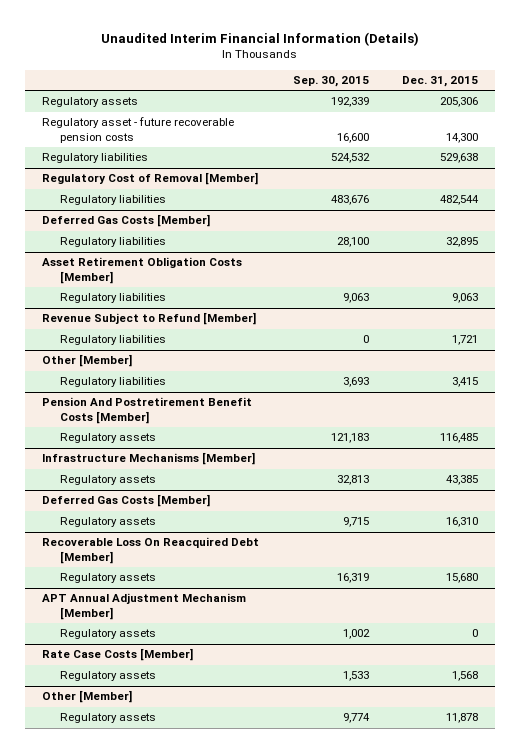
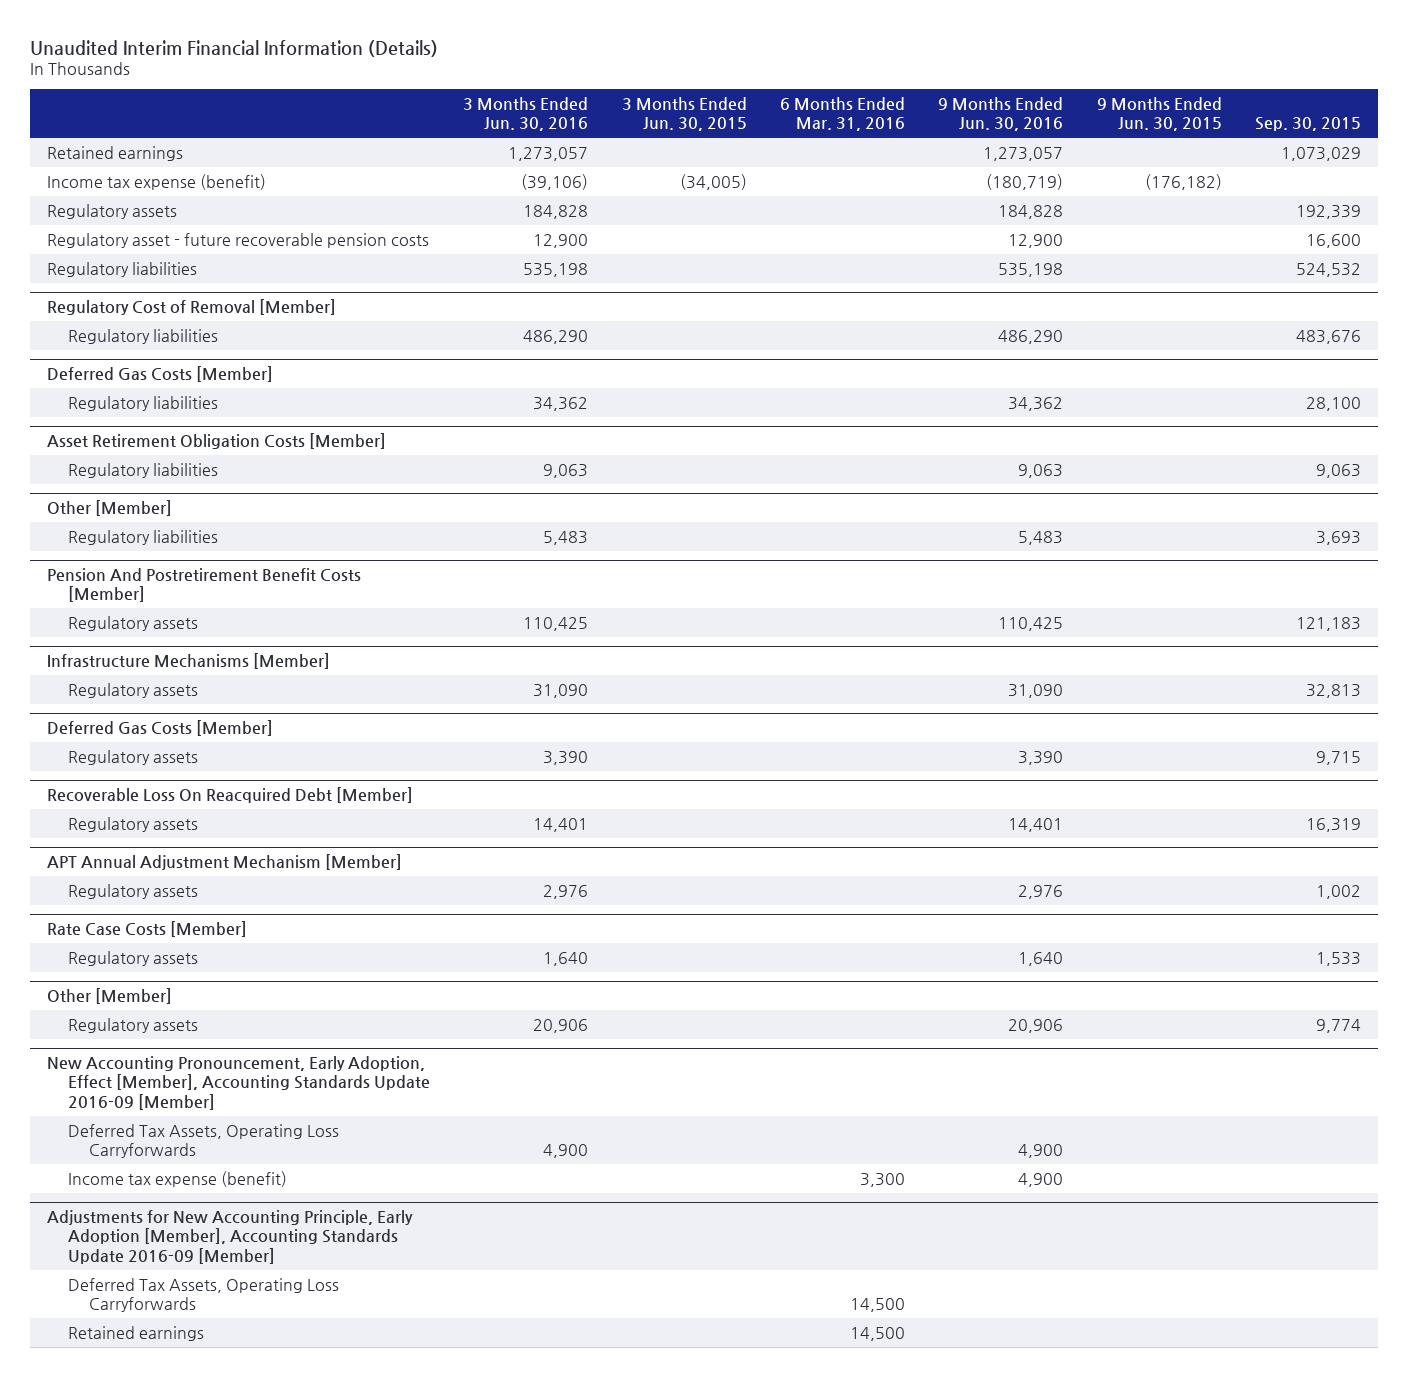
[402,75,479,87] Dec. 31, 2015 -> none
none -> [463,97,589,132] 3 Months Ended Jun. 30, 2016
none -> [621,97,747,132] 3 Months Ended Jun. 30, 2015
none -> [780,97,906,132] 6 Months Ended Mar. 31, 2016
none -> [938,97,1064,132] 9 Months Ended Jun. 30, 2016
none -> [1096,97,1222,132] 9 Months Ended Jun. 30, 2015
none -> [46,145,183,161] Retained earnings
none -> [46,173,266,190] Income tax expense (benefit)
[42,312,257,326] Revenue Subject to Refund [Member] -> none
[59,335,166,346] Regulatory liabilities -> none
none -> [46,1056,430,1110] New Accounting Pronouncement, Early Adoption, Effect [Member], Accounting Standards Update 2016-09 [Member]
none -> [67,1123,339,1158] Deferred Tax Assets, Operating Loss Carryforwards
none -> [67,1170,287,1187] Income tax expense (benefit)
none -> [46,1210,413,1264] Adjustments for New Accounting Principle, Early Adoption [Member], Accounting Standards Update 2016-09 [Member]
none -> [67,1277,339,1312] Deferred Tax Assets, Operating Loss Carryforwards
none -> [67,1325,204,1341] Retained earnings

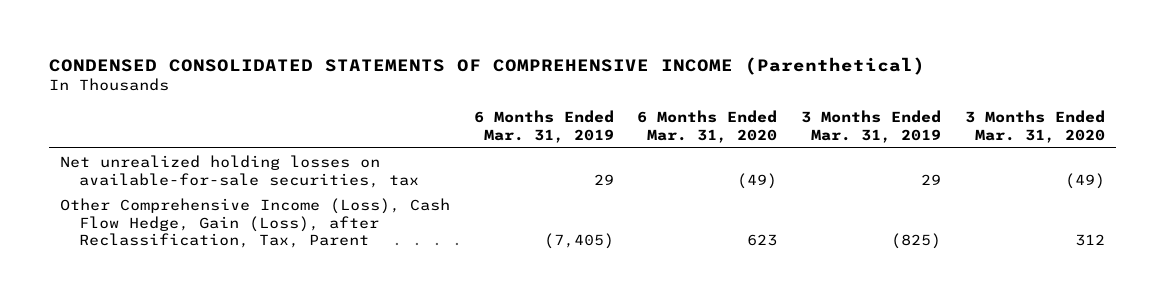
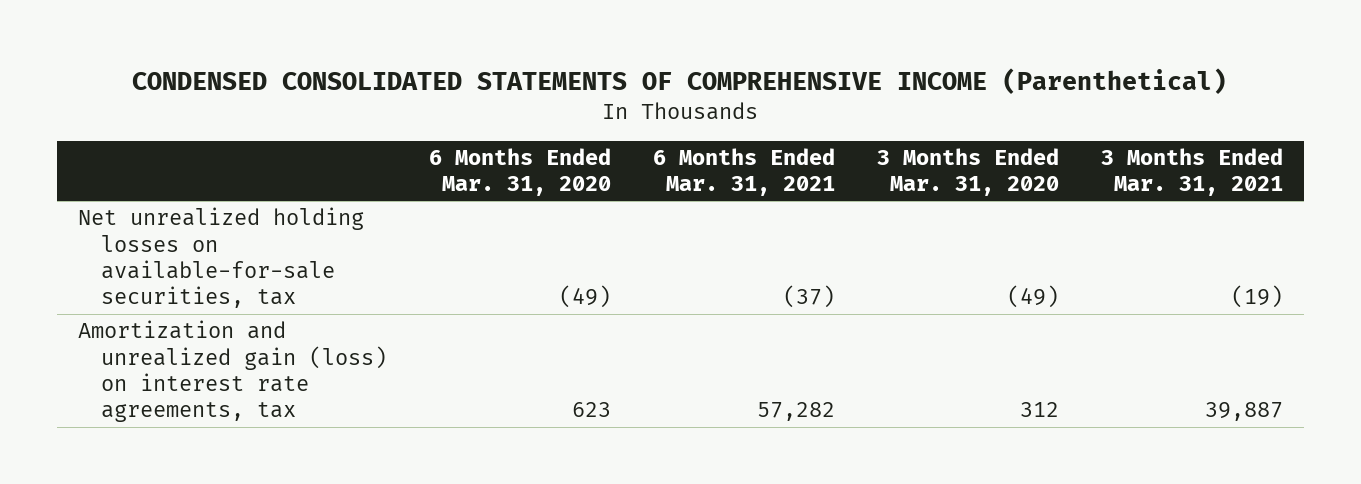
[473,110,614,144] 6 Months Ended Mar. 31, 2019 -> none
[801,110,942,144] 3 Months Ended Mar. 31, 2019 -> none
none -> [652,147,835,197] 6 Months Ended Mar. 31, 2021
none -> [1100,147,1283,197] 3 Months Ended Mar. 31, 2021
[60,197,451,249] Other Comprehensive Income (Loss), Cash Flow Hedge, Gain (Loss), after Reclassification, Tax, Parent -> [78,320,388,423] Amortization and unrealized gain (loss) on interest rate agreements, tax

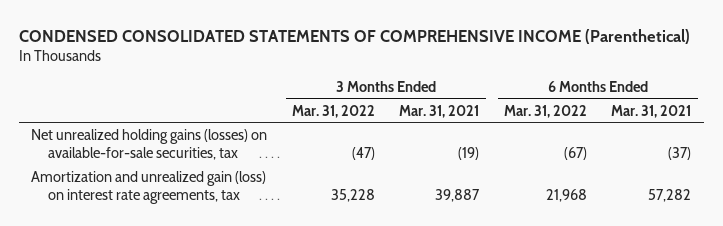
[428,147,611,197] 6 Months Ended Mar. 31, 2020 -> none
[876,147,1059,197] 3 Months Ended Mar. 31, 2020 -> none
none -> [291,104,375,118] Mar. 31, 2022
none -> [503,104,587,118] Mar. 31, 2022
[78,207,365,309] Net unrealized holding losses on available-for-sale securities, tax -> [31,128,268,161] Net unrealized holding gains (losses) on available-for-sale securities, tax

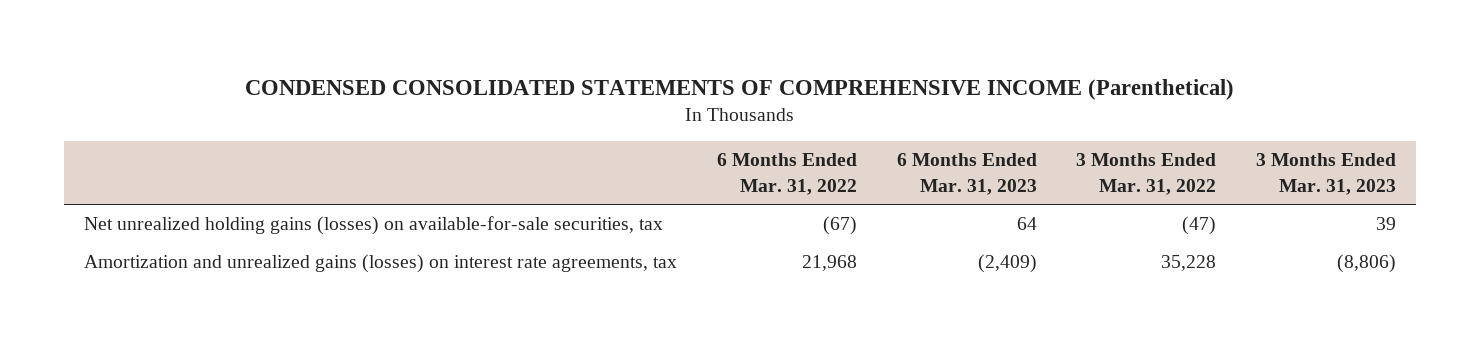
[399,104,480,118] Mar. 31, 2021 -> none
[611,104,692,118] Mar. 31, 2021 -> none
none -> [896,153,1037,195] 6 Months Ended Mar. 31, 2023
none -> [1256,153,1397,195] 3 Months Ended Mar. 31, 2023
[31,170,267,205] Amortization and unrealized gain (loss) on interest rate agreements, tax -> [83,254,677,274] Amortization and unrealized gains (losses) on interest rate agreements, tax

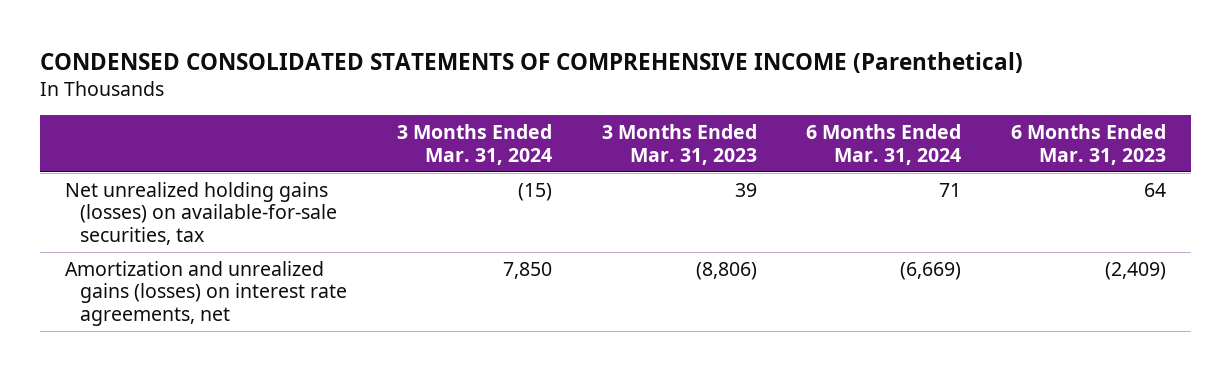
[716,153,857,195] 6 Months Ended Mar. 31, 2022 -> none
[1076,153,1217,195] 3 Months Ended Mar. 31, 2022 -> none
none -> [396,124,552,165] 3 Months Ended Mar. 31, 2024
none -> [806,124,962,165] 6 Months Ended Mar. 31, 2024
[83,254,677,274] Amortization and unrealized gains (losses) on interest rate agreements, tax -> [64,260,348,326] Amortization and unrealized gains (losses) on interest rate agreements, net

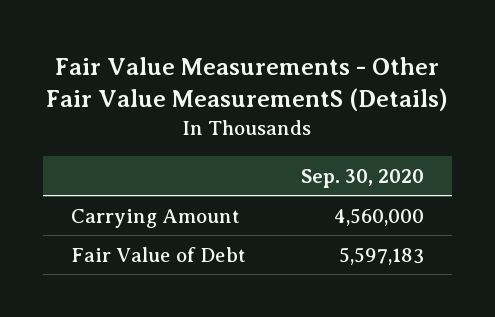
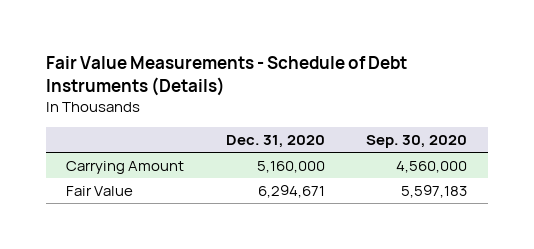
[46,57,449,112] Fair Value Measurements - Other Fair Value MeasurementS (Details) -> [45,55,407,96] Fair Value Measurements - Schedule of Debt Instruments (Details)
none -> [225,134,325,148] Dec. 31, 2020
[70,246,246,262] Fair Value of Debt -> [66,186,134,197] Fair Value

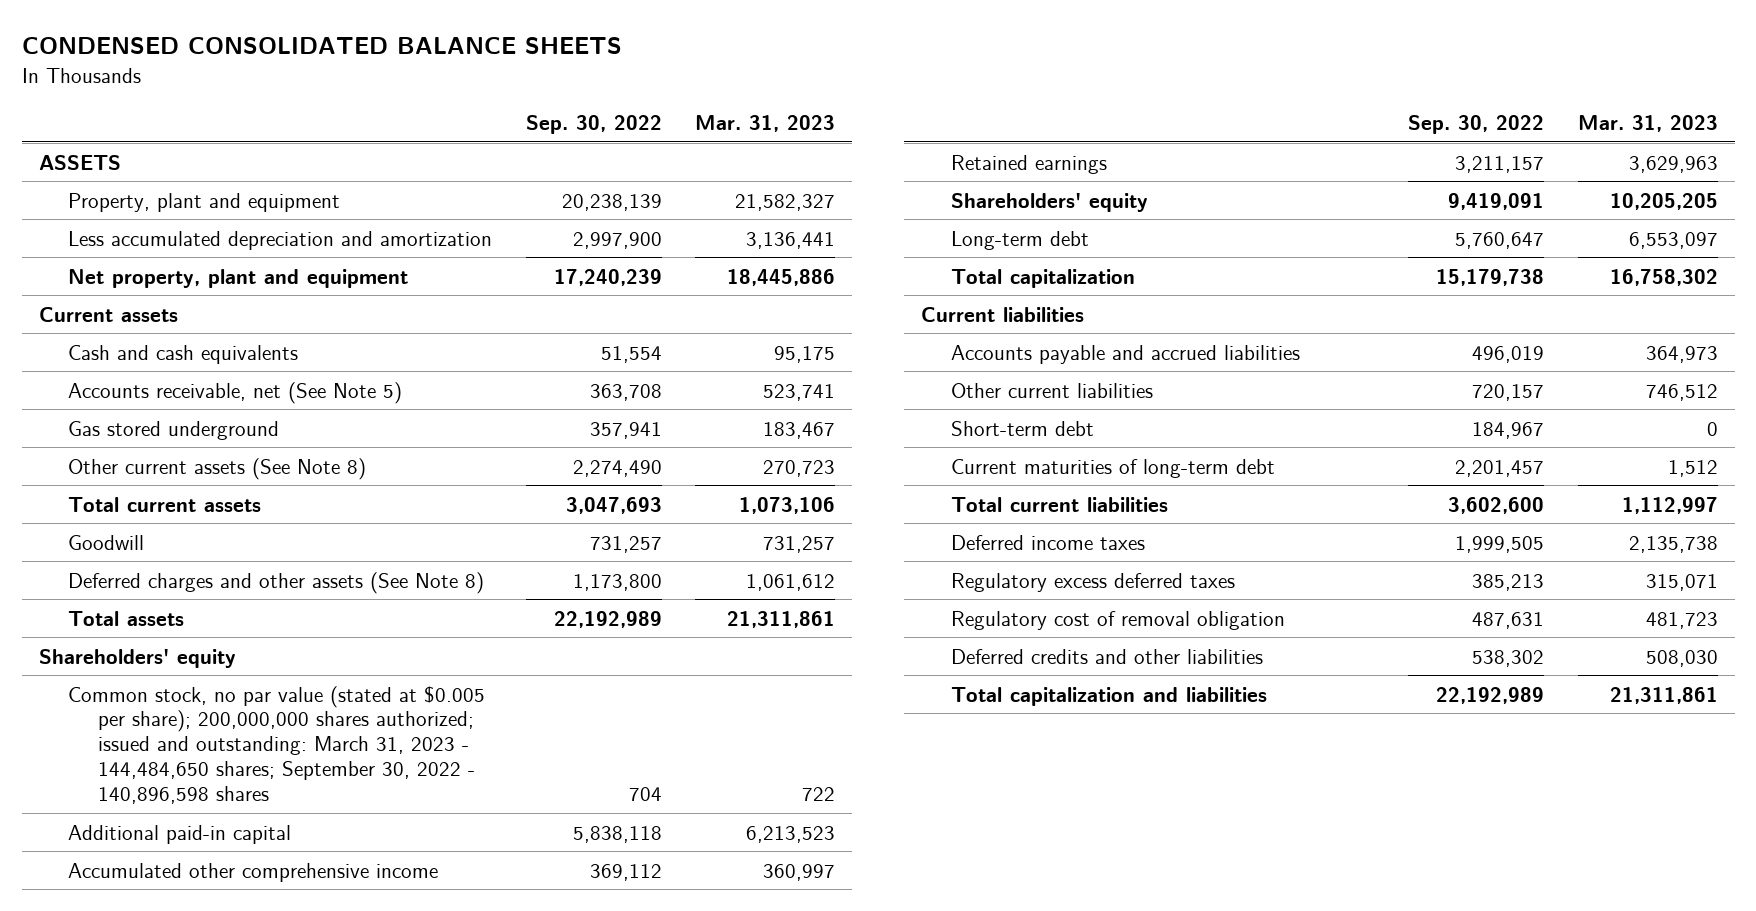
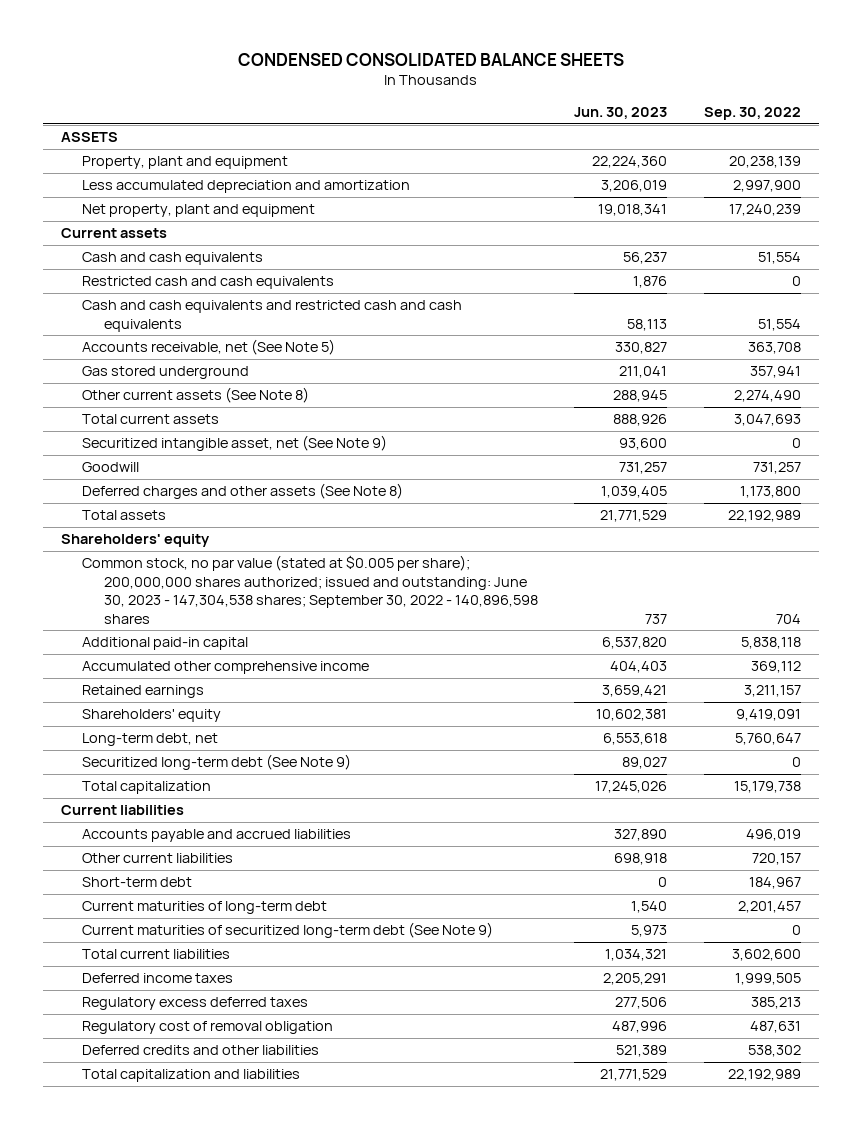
[695,115,836,133] Mar. 31, 2023 -> none
none -> [574,107,668,120] Jun. 30, 2023
none -> [82,276,335,290] Restricted cash and cash equivalents
none -> [82,300,463,332] Cash and cash equivalents and restricted cash and cash equivalents
none -> [82,435,388,452] Securitized intangible asset, net (See Note 9)
[68,685,486,805] Common stock, no par value (stated at $0.005 per share); 200,000,000 shares authorized; issued and outstanding: March 31, 2023 - 144,484,650 shares; September 30, 2022 - 140,896,598 shares -> [82,555,538,624] Common stock, no par value (stated at $0.005 per share); 200,000,000 shares authorized; issued and outstanding: June 30, 2023 - 147,304,538 shares; September 30, 2022 - 140,896,598 shares
[950,230,1089,250] Long-term debt -> [82,733,219,747] Long-term debt, net
none -> [82,754,352,771] Securitized long-term debt (See Note 9)
none -> [82,922,494,939] Current maturities of securitized long-term debt (See Note 9)

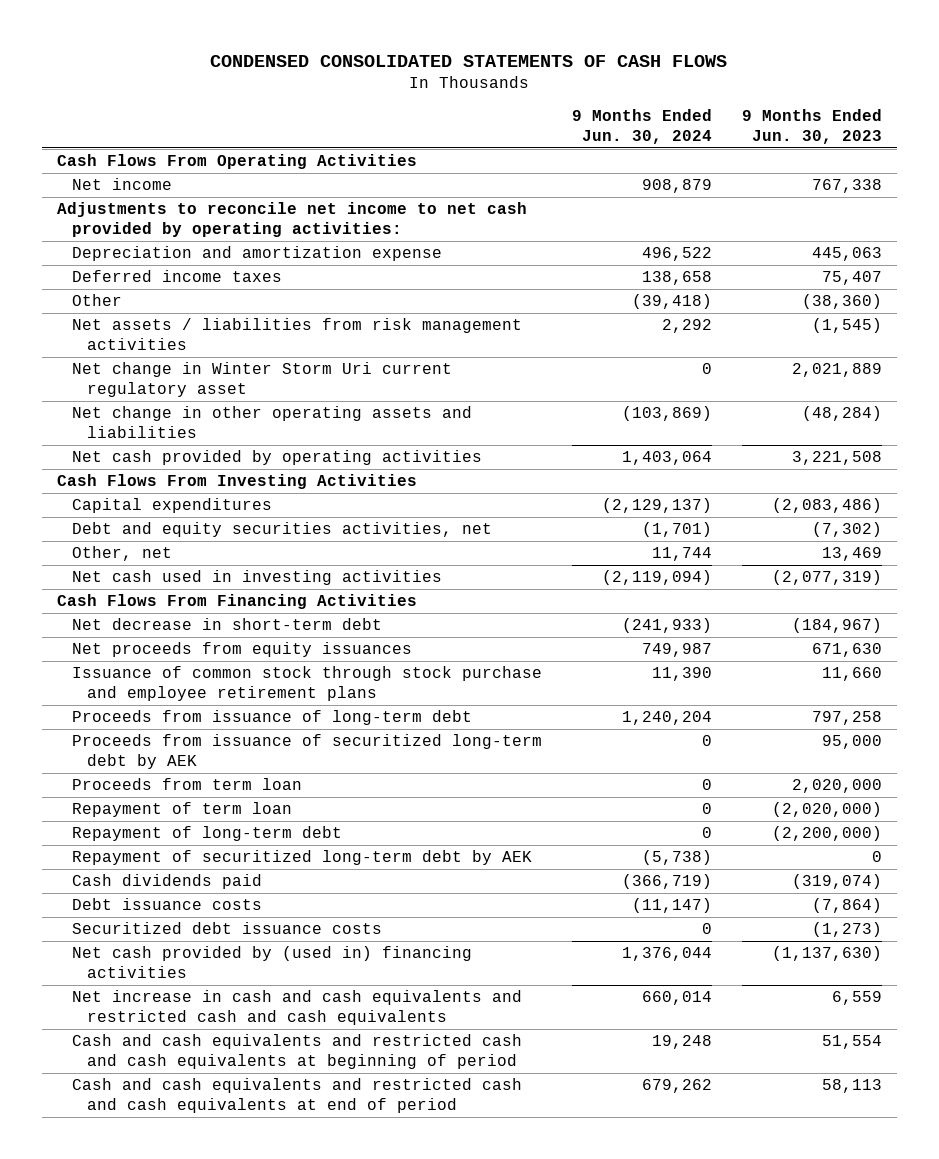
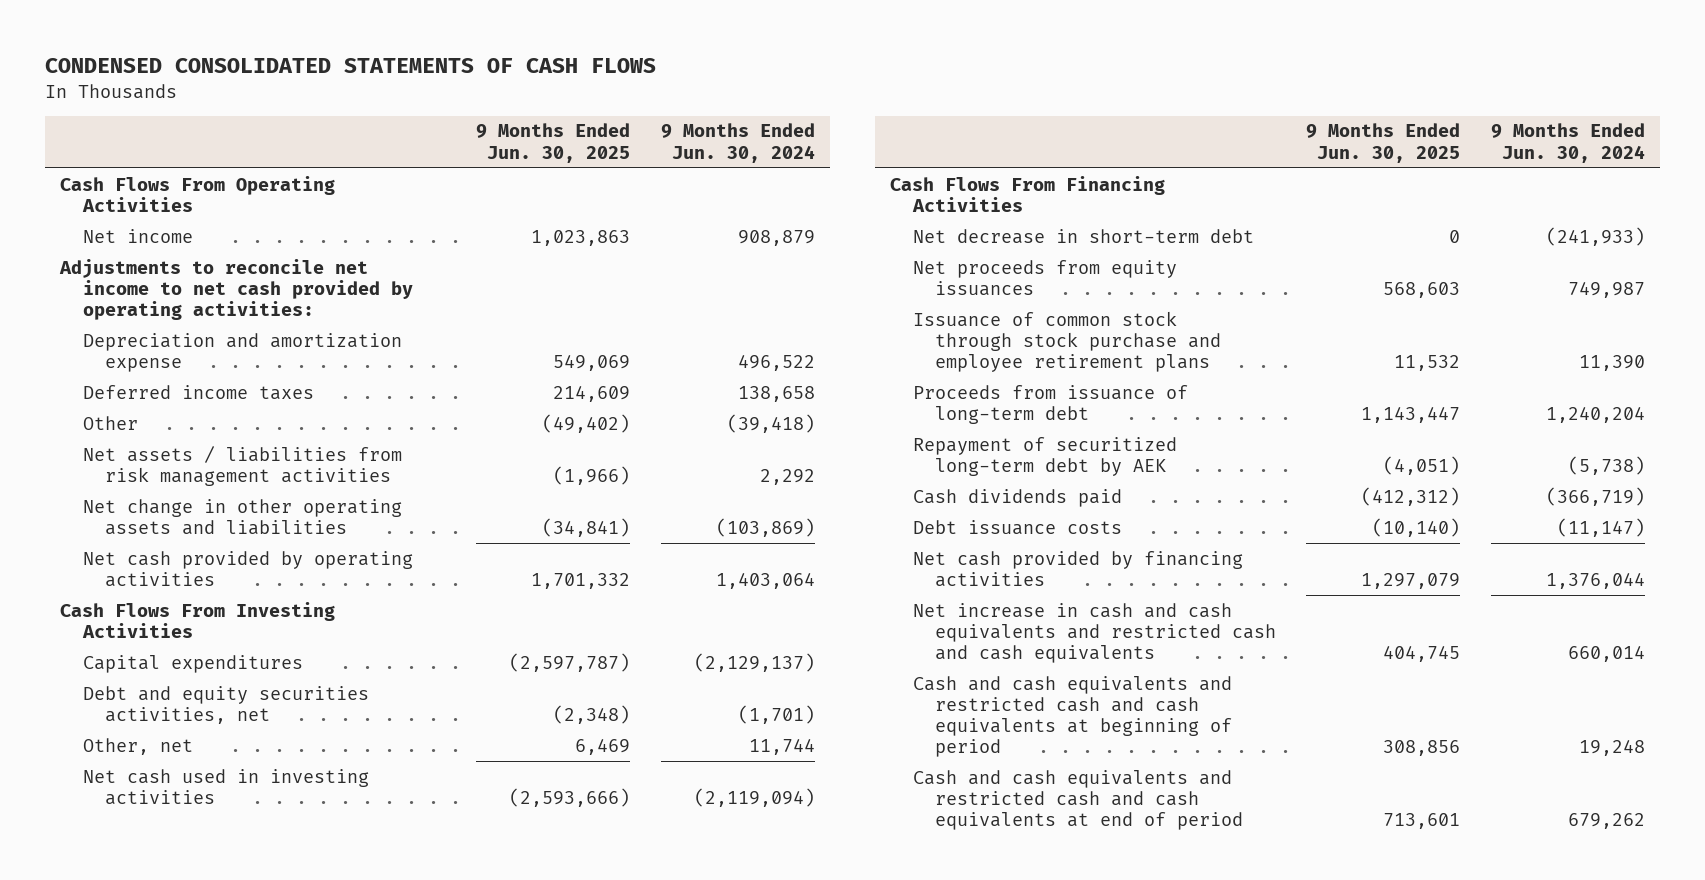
[742,109,883,144] 9 Months Ended Jun. 30, 2023 -> none
none -> [476,123,631,163] 9 Months Ended Jun. 30, 2025
[71,362,452,397] Net change in Winter Storm Uri current regulatory asset -> none
[71,734,542,769] Proceeds from issuance of securitized long-term debt by AEK -> none
[71,778,302,791] Proceeds from term loan -> none
[71,802,292,818] Repayment of term loan -> none
[71,826,342,842] Repayment of long-term debt -> none
[71,922,382,935] Securitized debt issuance costs -> none
[71,946,472,978] Net cash provided by (used in) financing activities -> [912,550,1243,587] Net cash provided by financing activities

